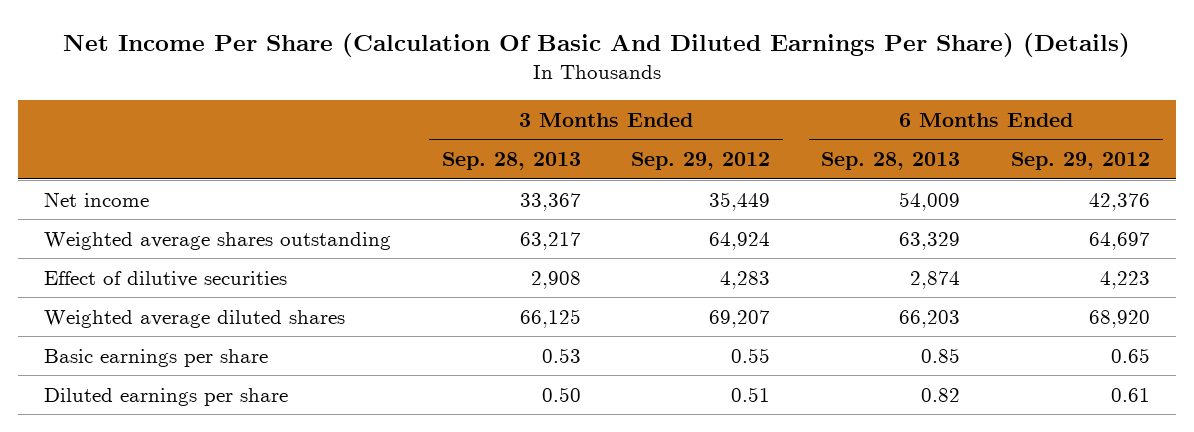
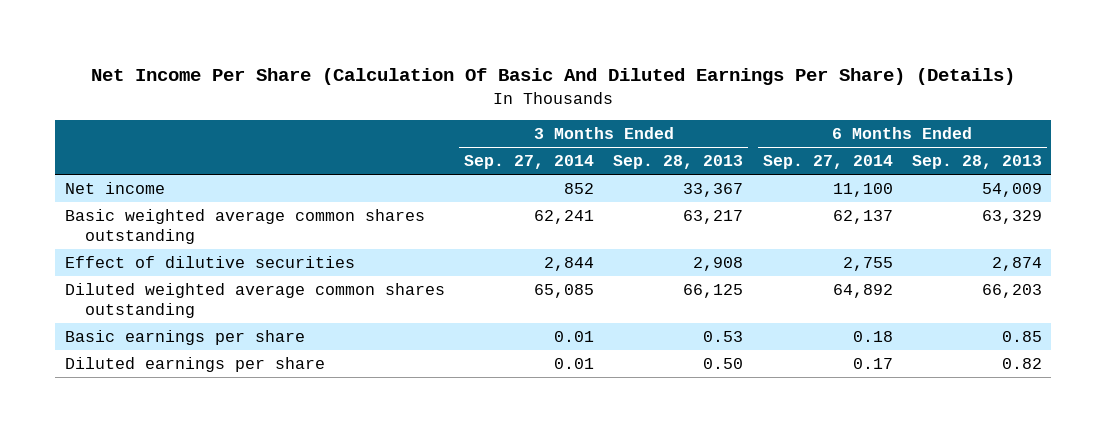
[631,152,771,171] Sep. 29, 2012 -> none
[1011,152,1151,171] Sep. 29, 2012 -> none
none -> [464,155,595,170] Sep. 27, 2014
none -> [762,155,893,170] Sep. 27, 2014
[43,231,391,250] Weighted average shares outstanding -> [64,208,425,244] Basic weighted average common shares outstanding
[43,309,345,328] Weighted average diluted shares -> [64,282,445,318] Diluted weighted average common shares outstanding

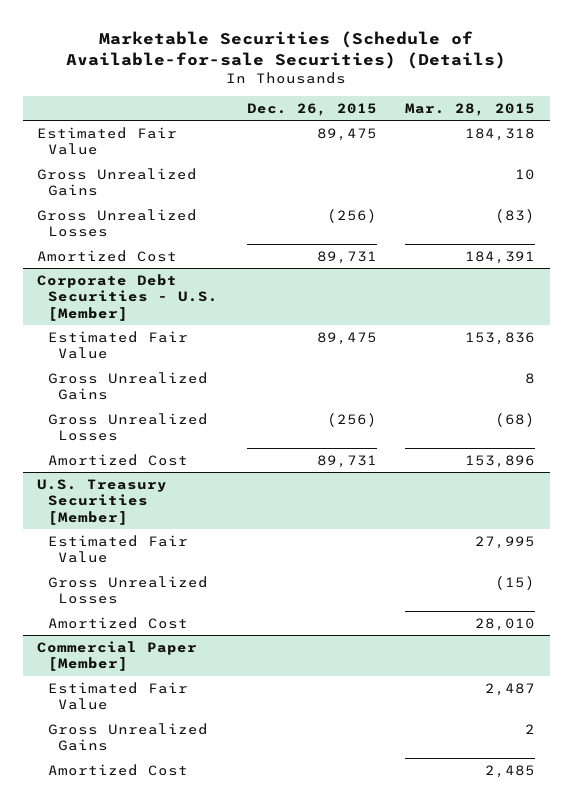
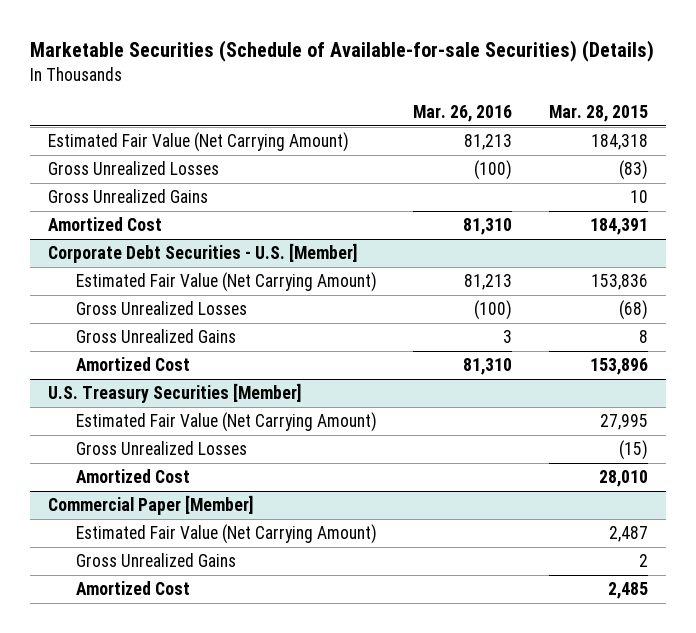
[246,103,377,117] Dec. 26, 2015 -> none
none -> [413,104,513,122] Mar. 26, 2016
[37,126,178,156] Estimated Fair Value -> [48,132,350,153] Estimated Fair Value (Net Carrying Amount)
[37,167,198,197] Gross Unrealized Gains -> [48,189,209,204] Gross Unrealized Gains
[47,330,188,360] Estimated Fair Value -> [76,272,378,293] Estimated Fair Value (Net Carrying Amount)
[47,371,208,401] Gross Unrealized Gains -> [76,329,237,344] Gross Unrealized Gains
[47,534,188,564] Estimated Fair Value -> [76,412,378,433] Estimated Fair Value (Net Carrying Amount)
[47,681,188,711] Estimated Fair Value -> [76,524,378,545] Estimated Fair Value (Net Carrying Amount)

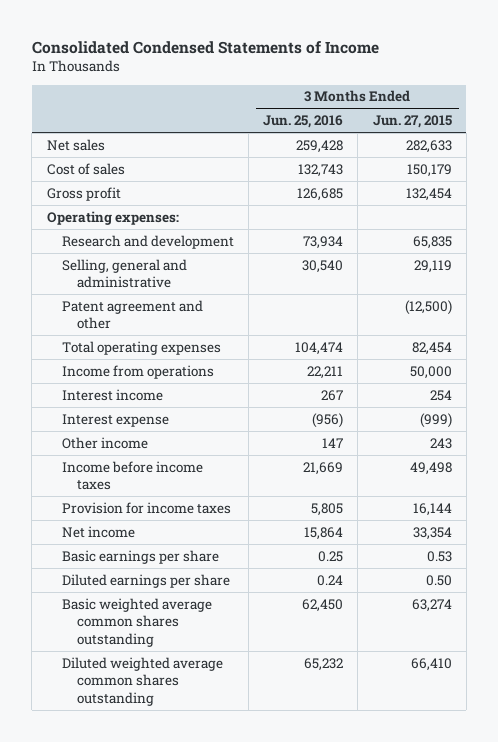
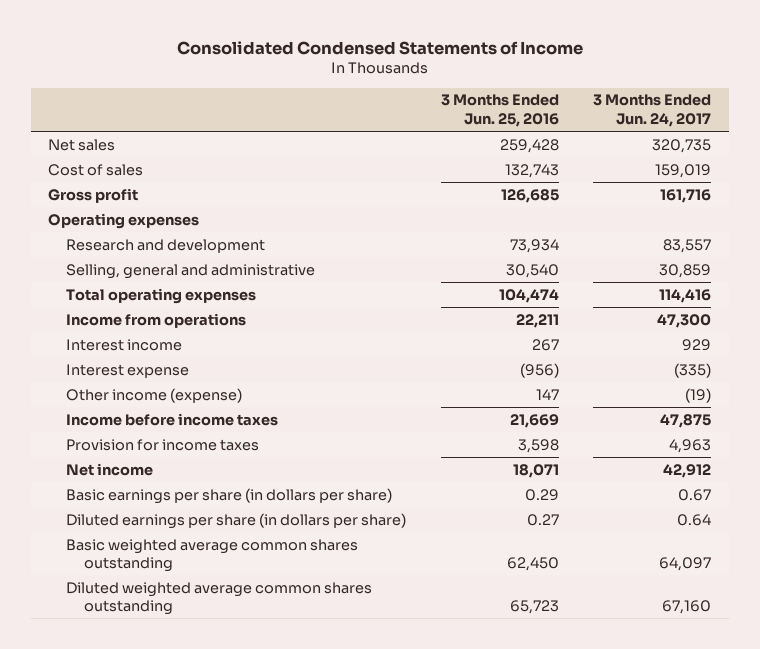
[372,115,452,129] Jun. 27, 2015 -> none
none -> [593,94,712,128] 3 Months Ended Jun. 24, 2017
[46,210,179,225] Operating expenses: -> [48,212,200,229] Operating expenses
[61,299,203,330] Patent agreement and other -> none
[61,436,148,449] Other income -> [66,387,243,403] Other income (expense)
[311,502,344,516] 5,805 -> [517,438,559,453] 3,598
[304,526,344,540] 15,864 -> [512,463,559,478] 18,071
[61,549,219,564] Basic earnings per share -> [66,487,393,504] Basic earnings per share (in dollars per share)
[318,550,344,562] 0.25 -> [524,488,559,501] 0.29
[61,573,230,588] Diluted earnings per share -> [66,512,407,529] Diluted earnings per share (in dollars per share)
[317,574,344,586] 0.24 -> [526,513,559,526] 0.27
[304,657,344,671] 65,232 -> [509,600,559,615] 65,723

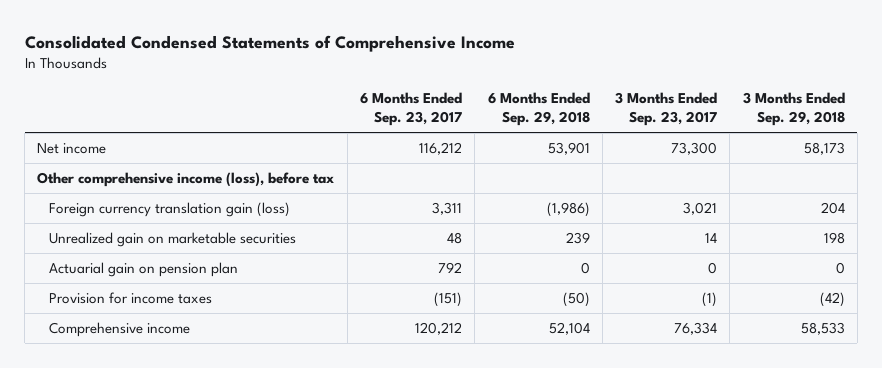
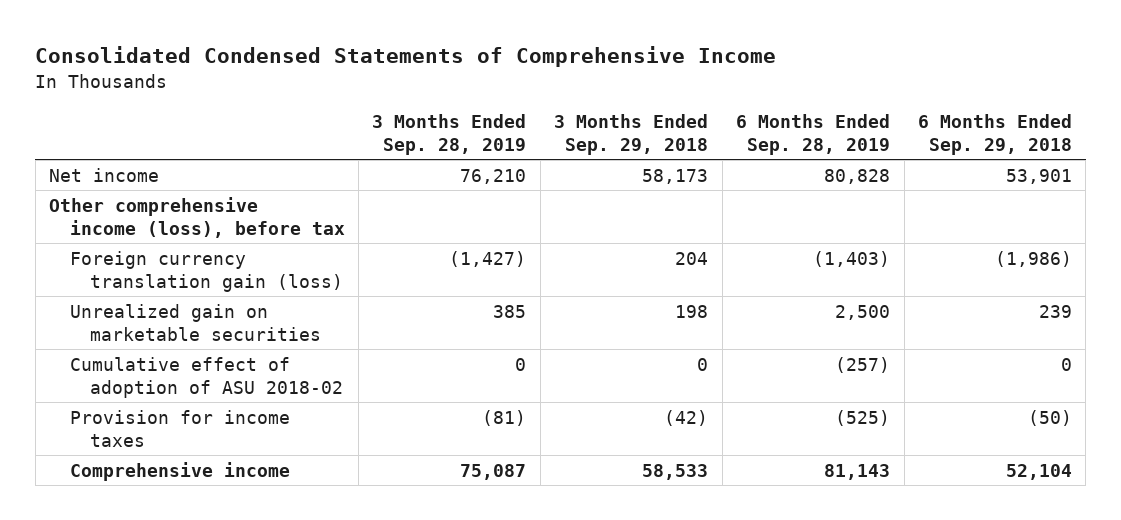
[359,92,462,127] 6 Months Ended Sep. 23, 2017 -> none
[615,92,718,127] 3 Months Ended Sep. 23, 2017 -> none
none -> [372,113,527,155] 3 Months Ended Sep. 28, 2019
none -> [736,113,891,155] 6 Months Ended Sep. 28, 2019
[49,262,239,278] Actuarial gain on pension plan -> none
none -> [69,356,344,398] Cumulative effect of adoption of ASU 2018-02

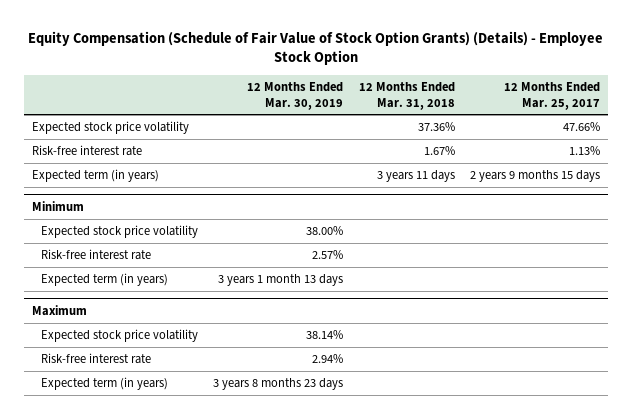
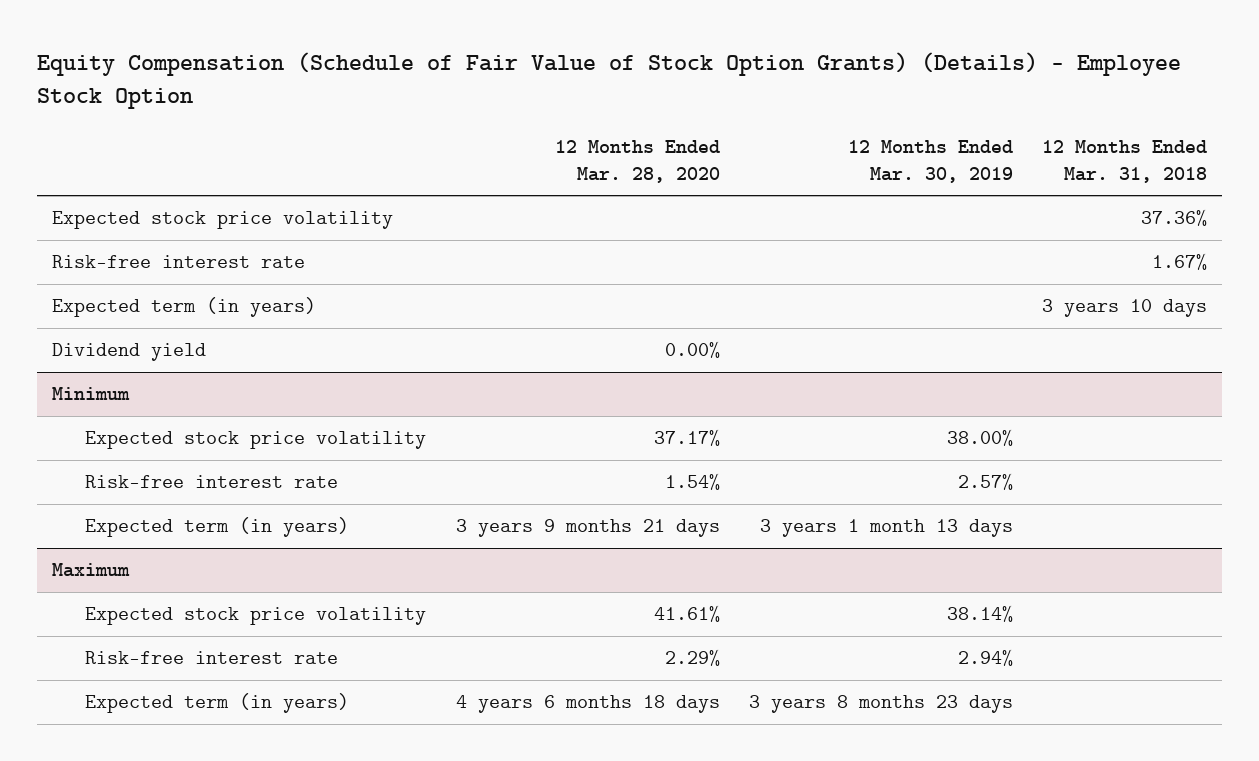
[504,81,601,110] 12 Months Ended Mar. 25, 2017 -> none
none -> [554,139,720,183] 12 Months Ended Mar. 28, 2020
[376,169,455,182] 3 years 11 days -> [1042,299,1208,318] 3 years 10 days
none -> [52,343,207,362] Dividend yield

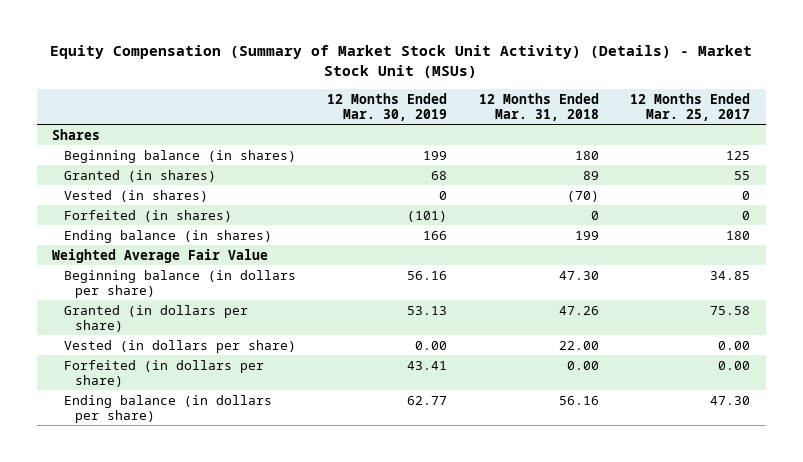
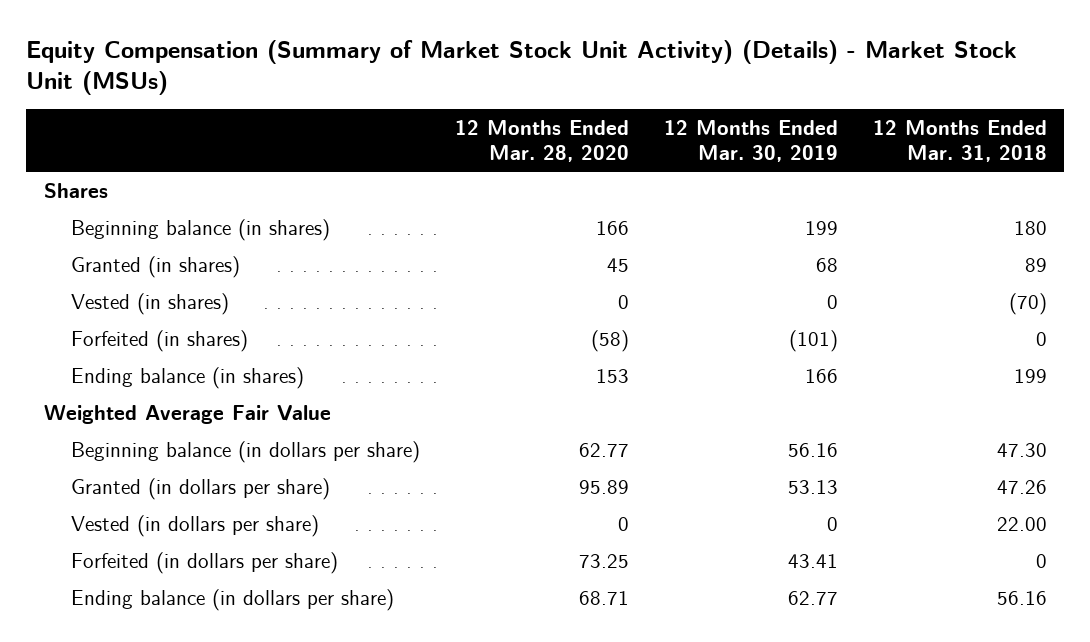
[630,92,751,121] 12 Months Ended Mar. 25, 2017 -> none
none -> [454,120,629,162] 12 Months Ended Mar. 28, 2020
[415,340,448,350] 0.00 -> [826,516,838,531] 0
[566,360,599,370] 0.00 -> [1035,553,1047,568] 0

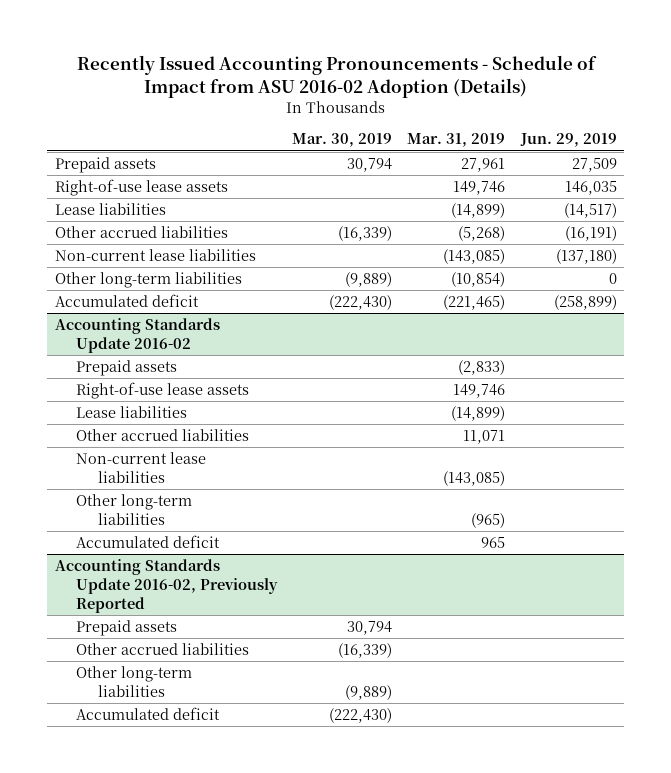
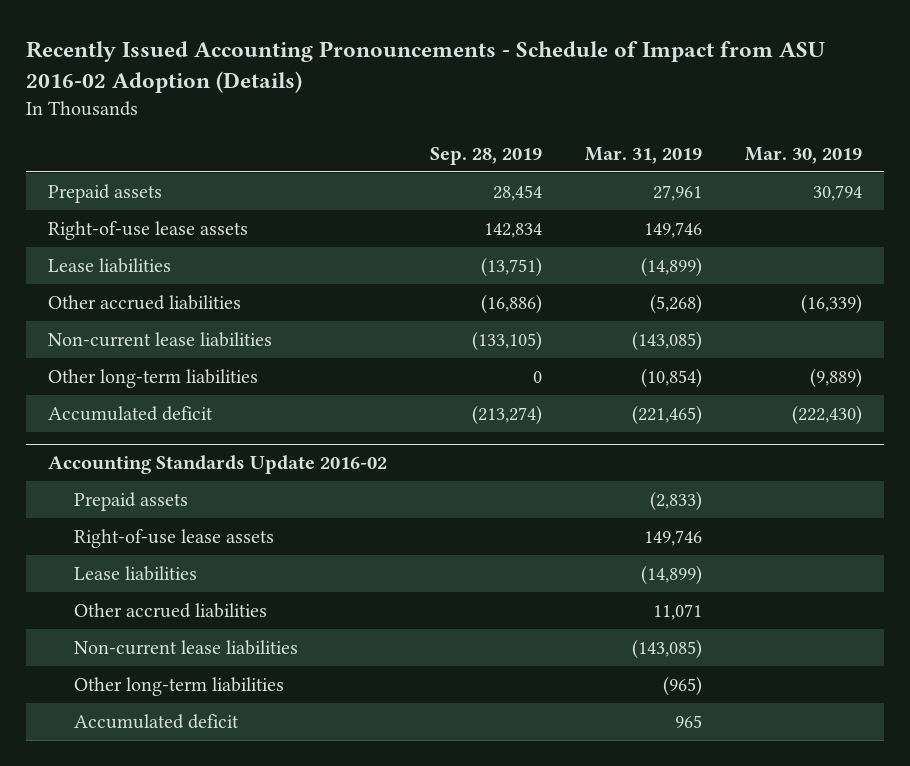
[519,133,617,148] Jun. 29, 2019 -> none
none -> [429,146,542,165] Sep. 28, 2019
[54,558,279,613] Accounting Standards Update 2016-02, Previously Reported -> none
[76,619,178,636] Prepaid assets -> none
[76,642,250,655] Other accrued liabilities -> none
[76,665,193,697] Other long-term liabilities -> none
[76,706,221,720] Accumulated deficit -> none

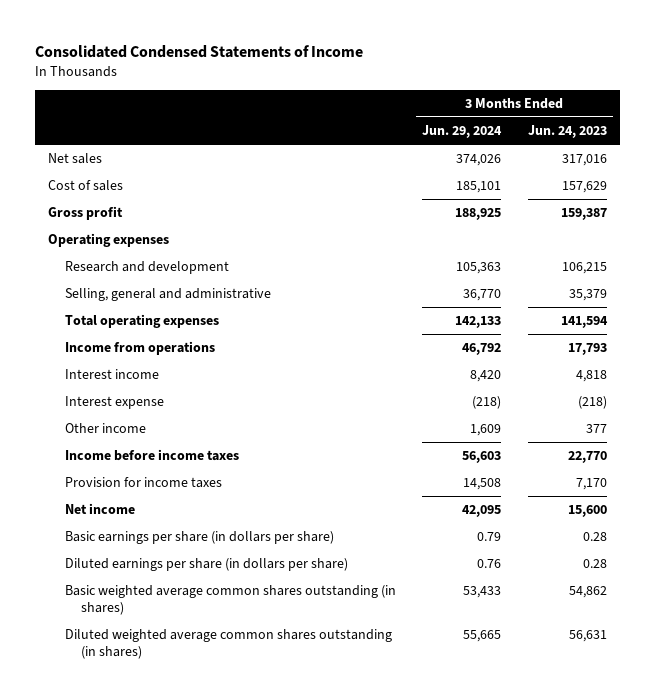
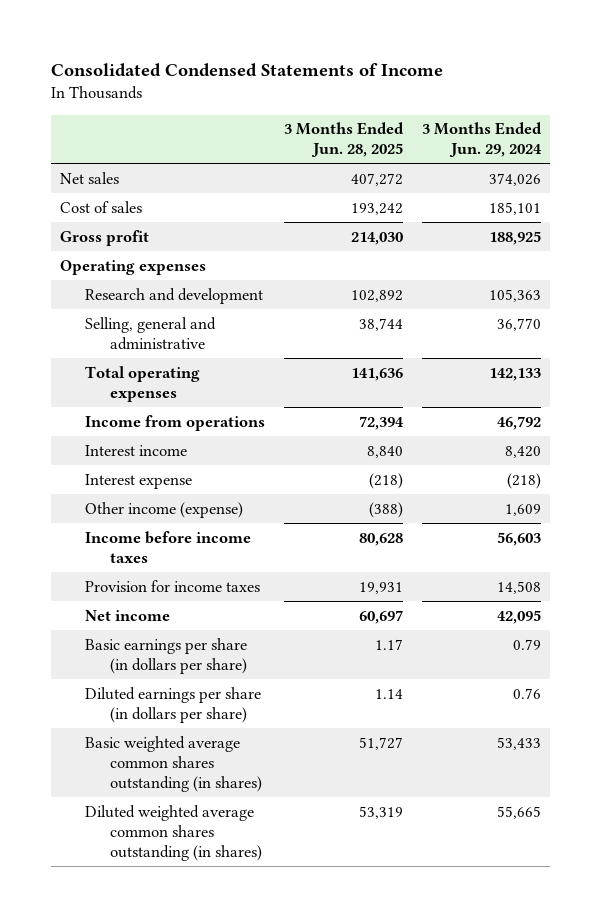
[527,125,607,139] Jun. 24, 2023 -> none
none -> [283,122,404,158] 3 Months Ended Jun. 28, 2025
[64,423,146,434] Other income -> [85,501,244,518] Other income (expense)

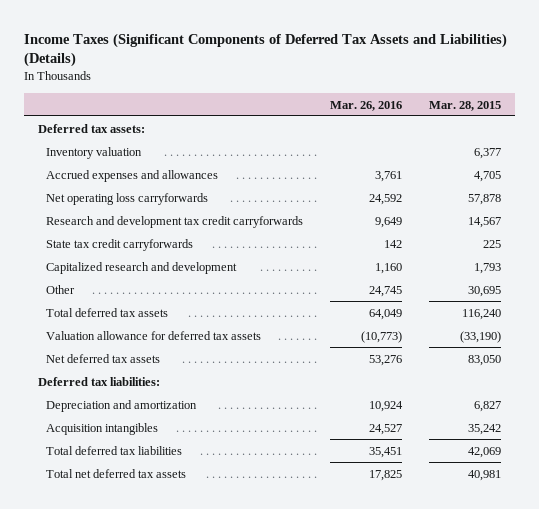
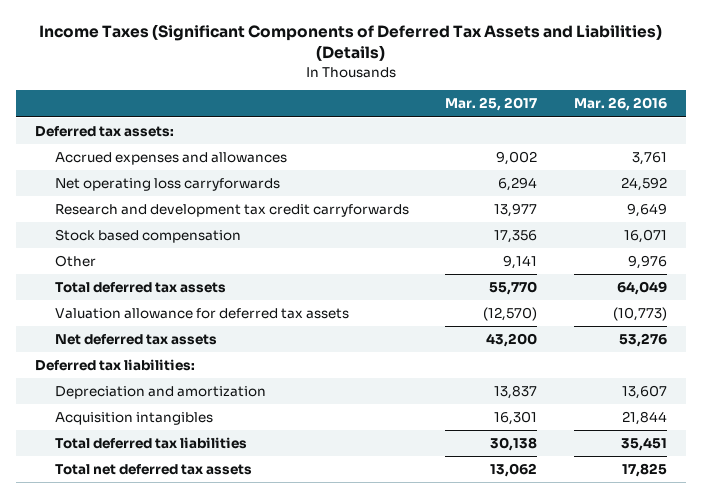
[429,100,502,111] Mar. 28, 2015 -> none
none -> [445,97,538,112] Mar. 25, 2017
[46,146,143,159] Inventory valuation -> none
[46,238,194,251] State tax credit carryforwards -> none
[46,261,238,274] Capitalized research and development -> none
none -> [54,229,241,244] Stock based compensation
[369,285,403,297] 24,745 -> [628,255,668,270] 9,976
[369,400,404,412] 10,924 -> [622,385,668,400] 13,607
[369,423,403,435] 24,527 -> [622,411,668,426] 21,844

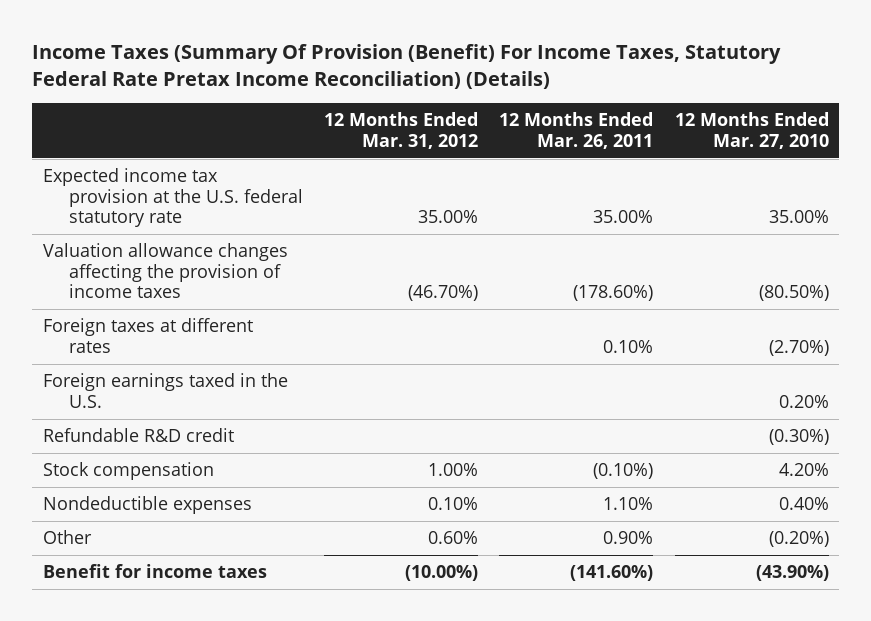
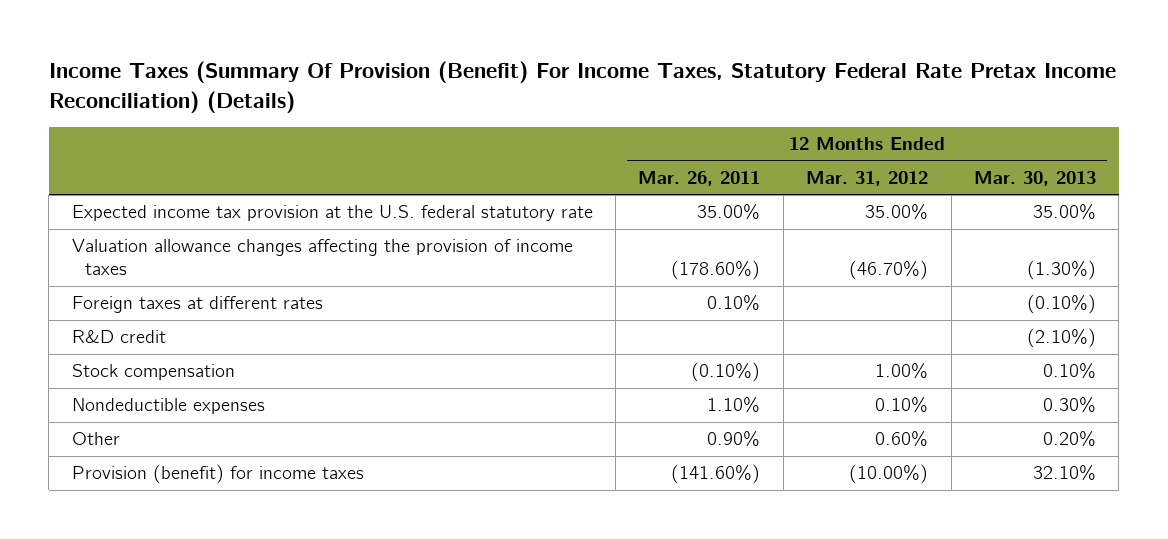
[674,112,829,149] 12 Months Ended Mar. 27, 2010 -> none
none -> [973,171,1096,187] Mar. 30, 2013
[42,373,288,408] Foreign earnings taxed in the U.S. -> none
[42,428,234,443] Refundable R&D credit -> [71,330,166,344] R&D credit
[42,564,267,579] Benefit for income taxes -> [71,464,364,485] Provision (benefit) for income taxes

